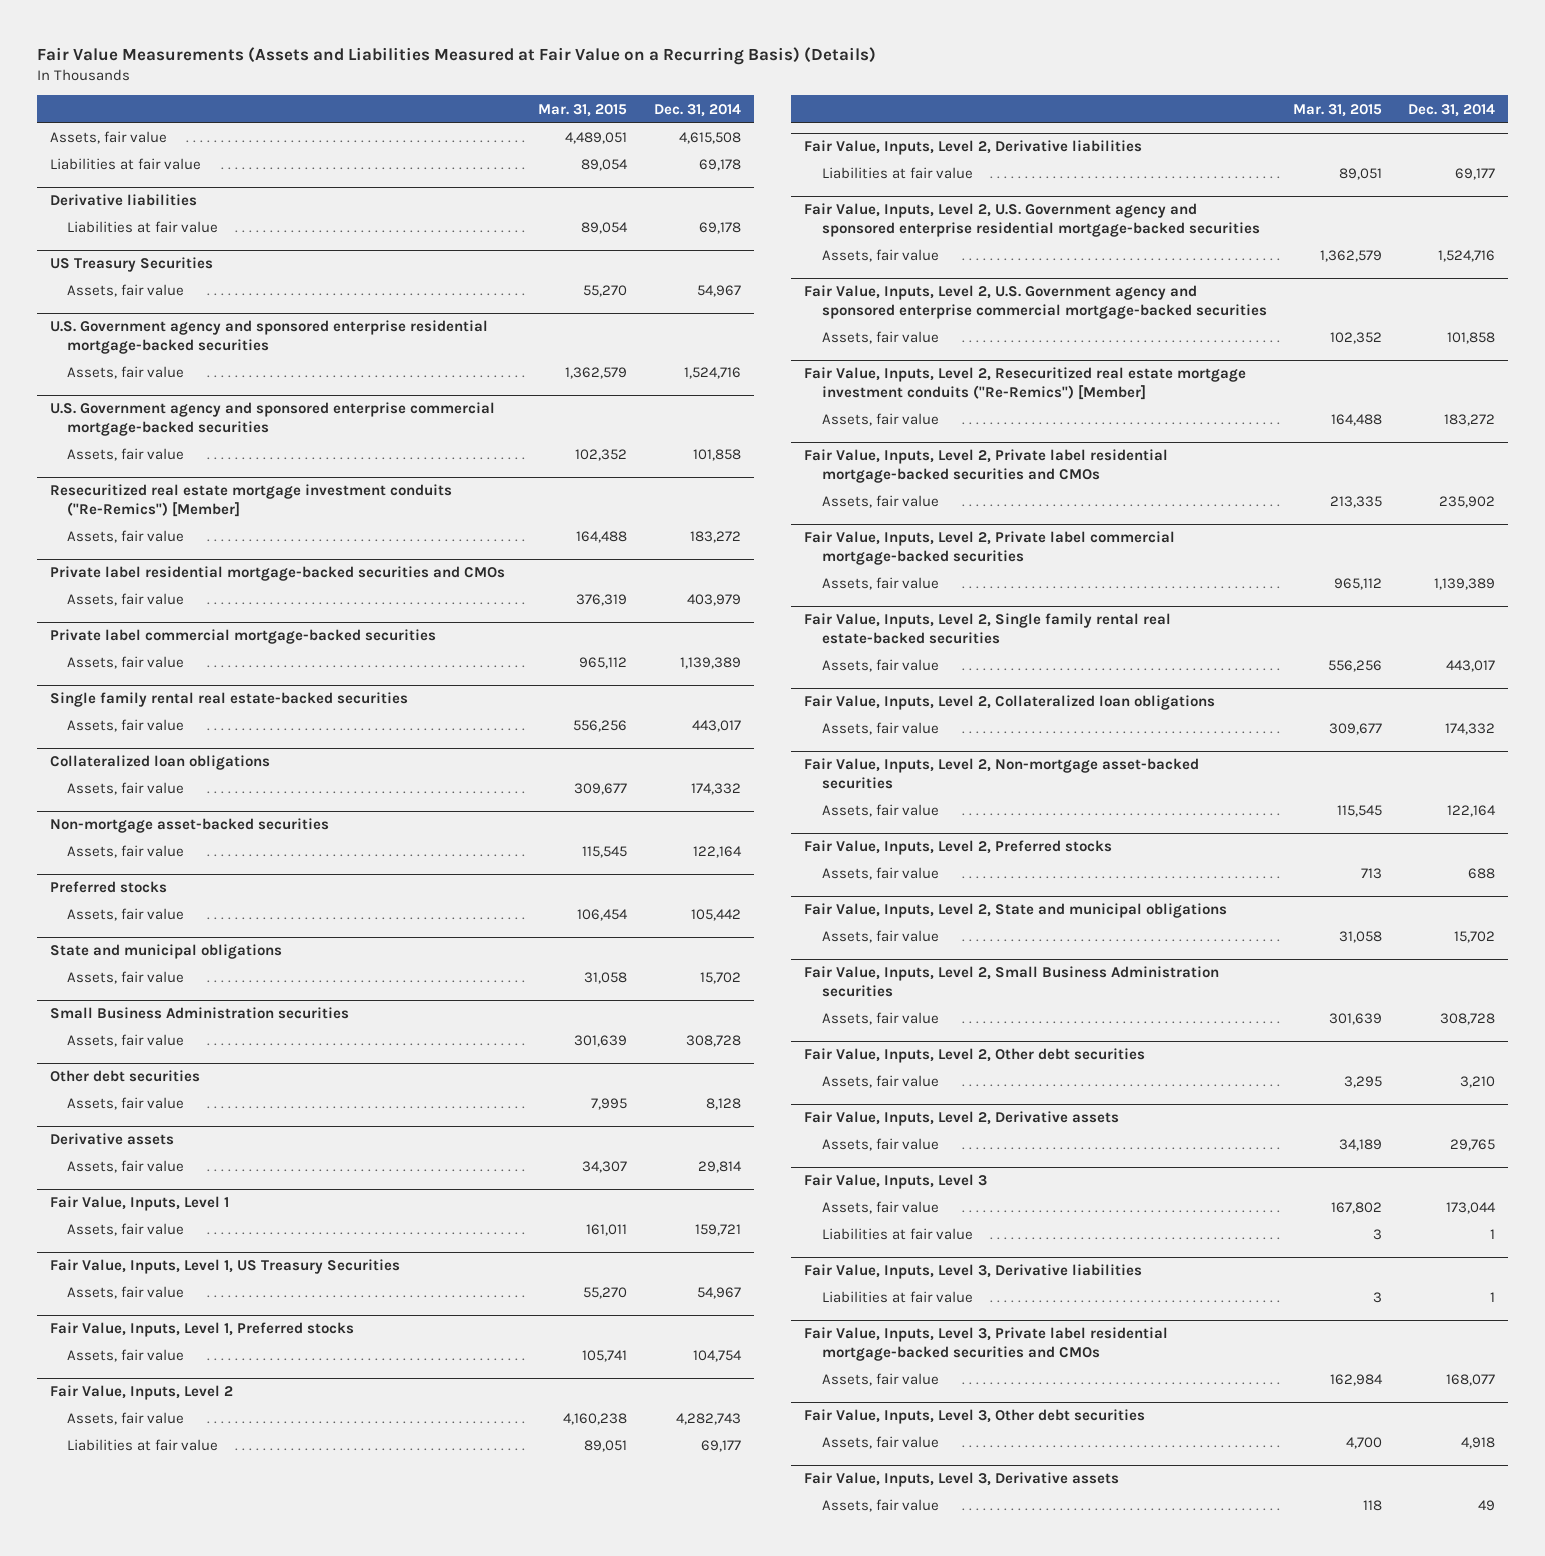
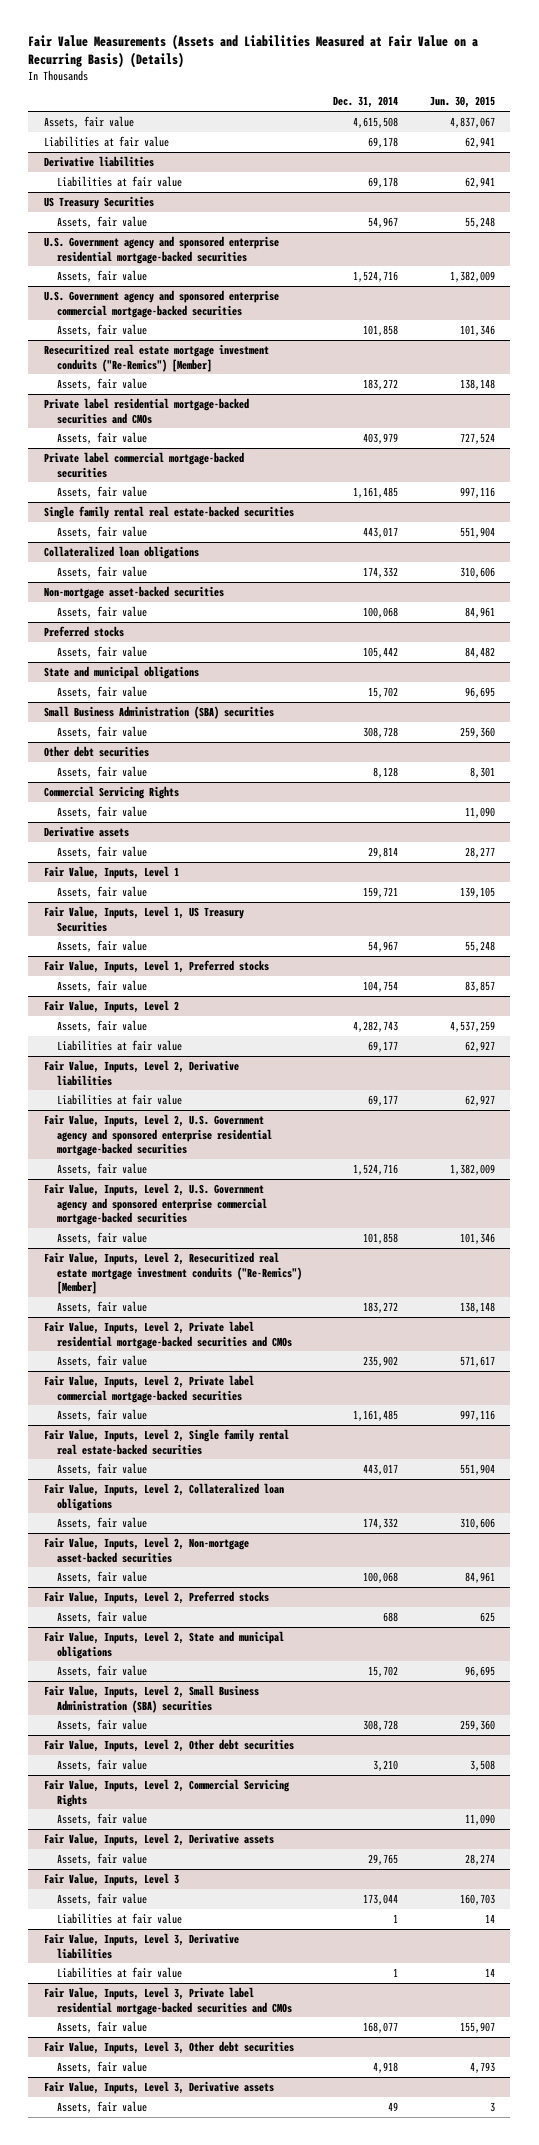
[538,103,628,117] Mar. 31, 2015 -> none
none -> [429,96,495,109] Jun. 30, 2015
[679,657,741,670] 1,139,389 -> [353,487,399,499] 1,161,485
[692,846,742,859] 122,164 -> [363,607,399,619] 100,068
[49,1007,349,1020] Small Business Administration securities -> [43,706,274,720] Small Business Administration (SBA) securities
none -> [43,786,179,800] Commercial Servicing Rights
none -> [56,806,147,819] Assets, fair value
[1434,578,1496,591] 1,139,389 -> [353,1410,399,1422] 1,161,485
[1447,805,1497,818] 122,164 -> [363,1572,399,1584] 100,068
[804,966,1220,997] Fair Value, Inputs, Level 2, Small Business Administration securities -> [43,1685,259,1713] Fair Value, Inputs, Level 2, Small Business Administration (SBA) securities
none -> [43,1779,290,1807] Fair Value, Inputs, Level 2, Commercial Servicing Rights
none -> [56,1813,147,1826] Assets, fair value

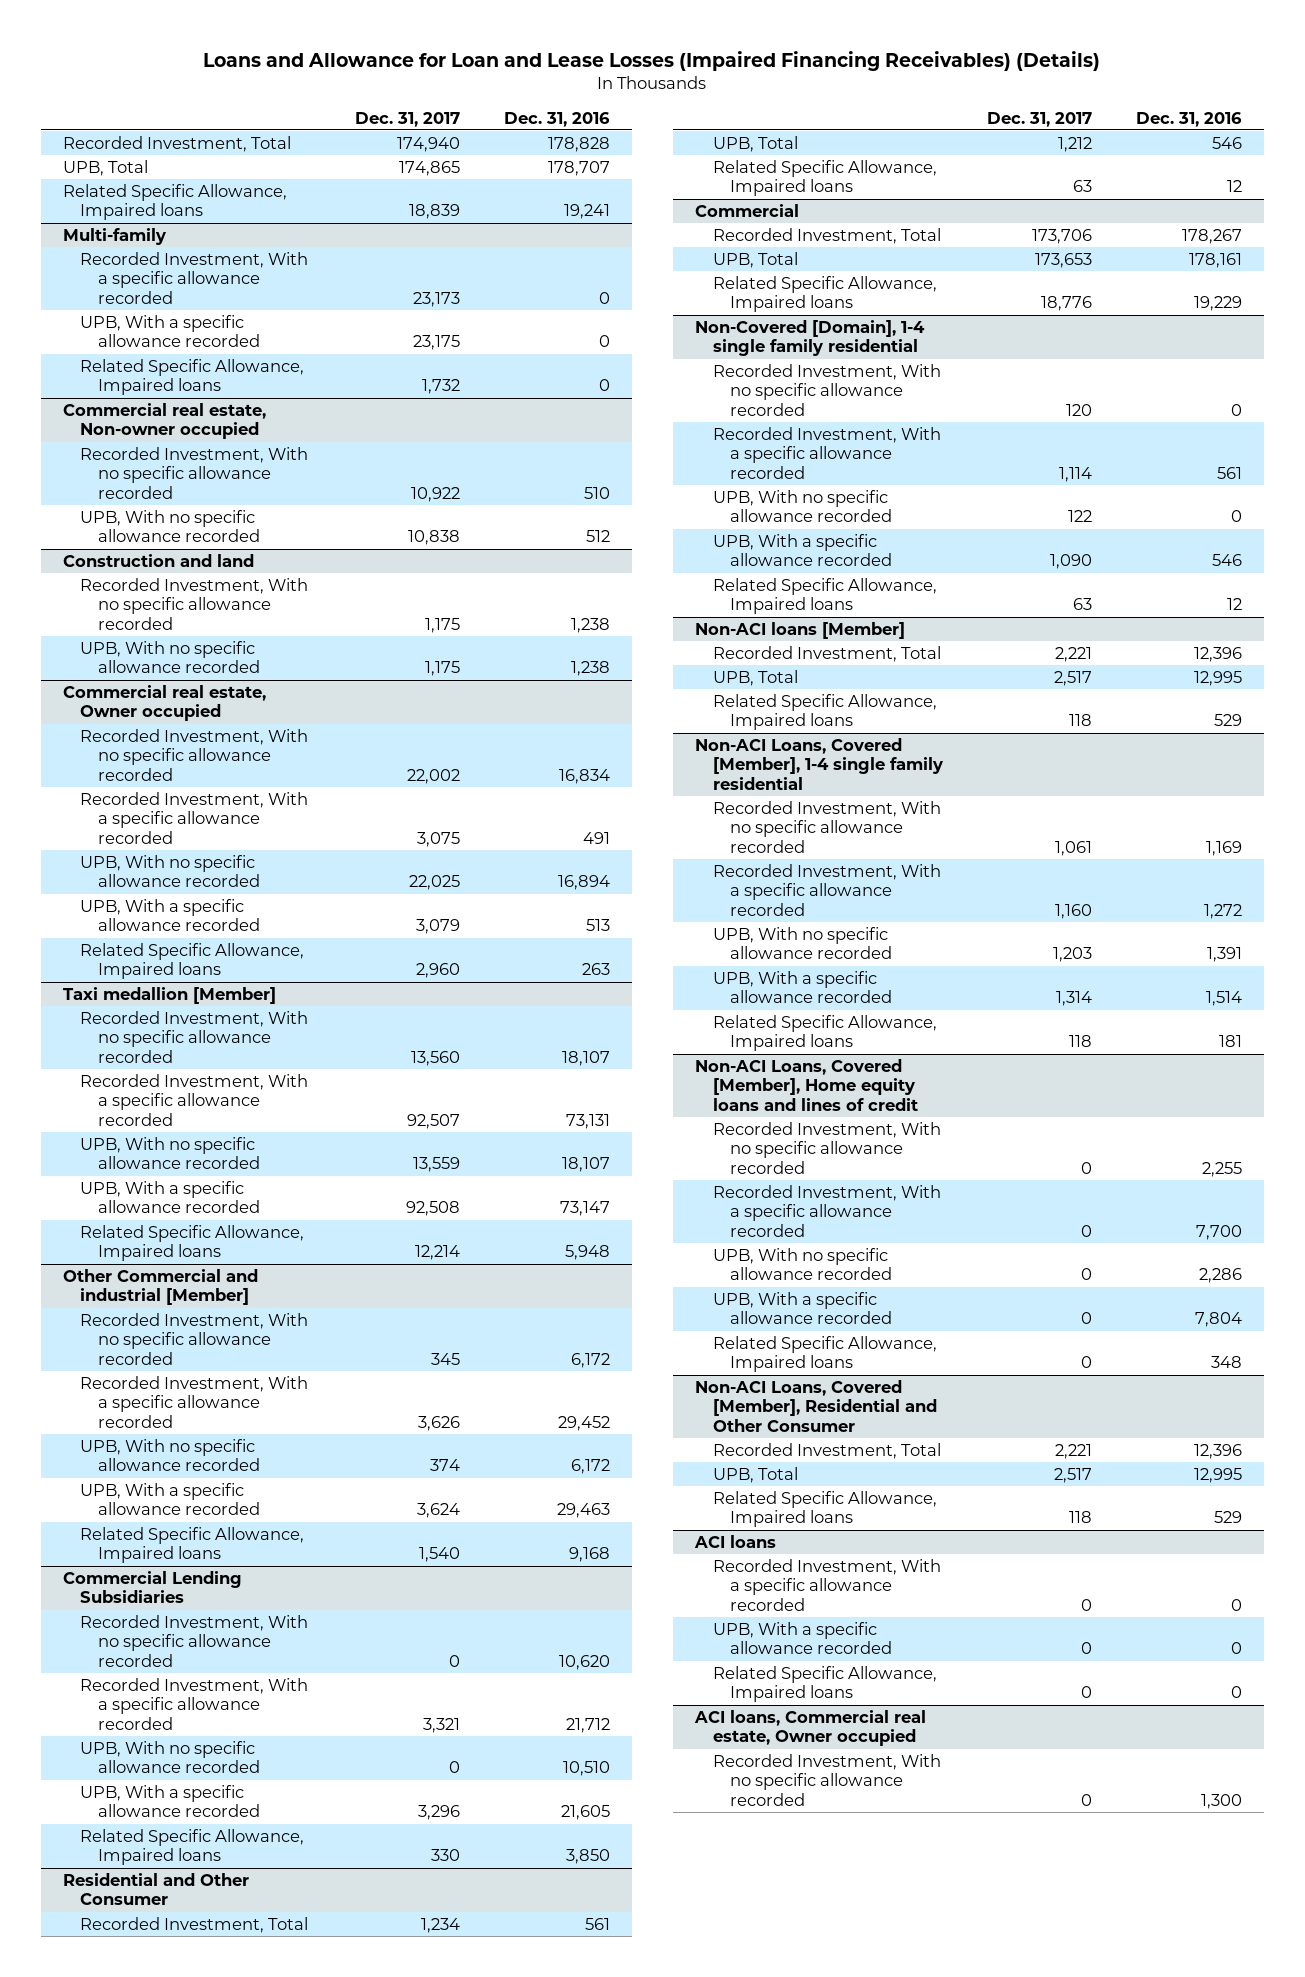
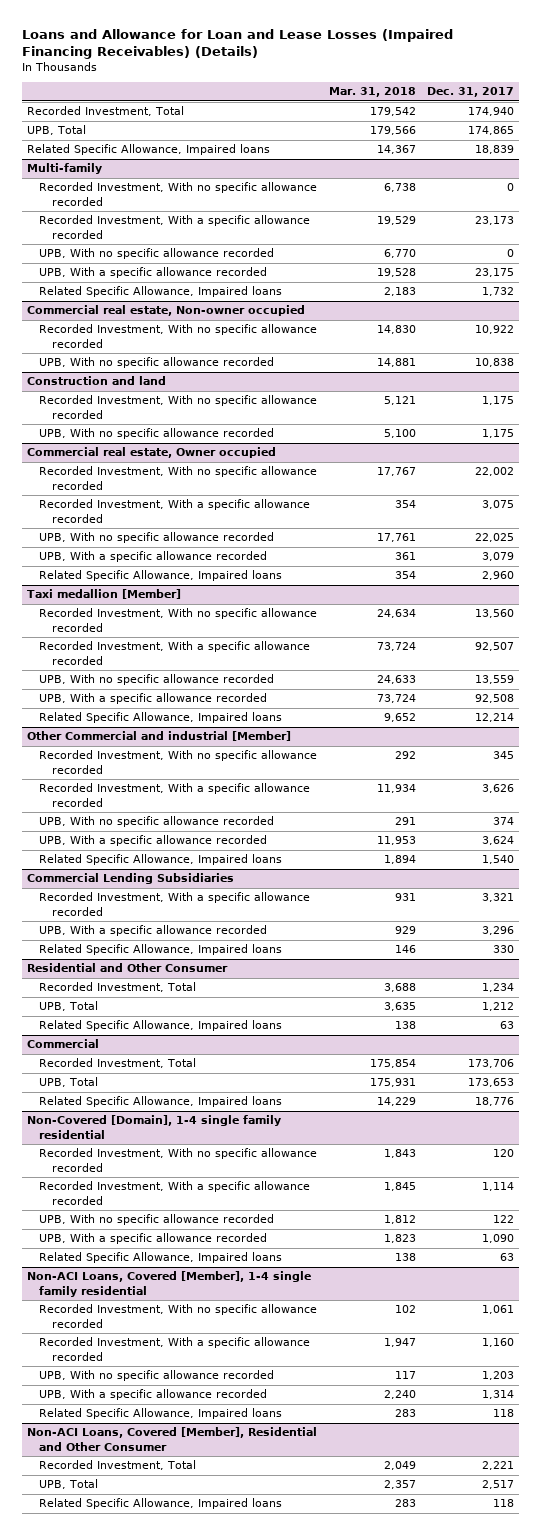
[503,111,610,127] Dec. 31, 2016 -> none
none -> [328,87,416,98] Mar. 31, 2018
none -> [39,182,318,206] Recorded Investment, With no specific allowance recorded
none -> [39,248,275,260] UPB, With no specific allowance recorded
[80,1614,309,1667] Recorded Investment, With no specific allowance recorded -> none
[80,1740,260,1774] UPB, With no specific allowance recorded -> none
[695,621,906,639] Non-ACI loans [Member] -> none
[712,645,941,662] Recorded Investment, Total -> none
[712,669,798,686] UPB, Total -> none
[712,693,937,731] Related Specific Allowance, Impaired loans -> none
[695,1058,918,1111] Non-ACI Loans, Covered [Member], Home equity loans and lines of credit -> none
[712,1121,941,1174] Recorded Investment, With no specific allowance recorded -> none
[712,1184,941,1237] Recorded Investment, With a specific allowance recorded -> none
[712,1247,892,1281] UPB, With no specific allowance recorded -> none
[712,1291,892,1325] UPB, With a specific allowance recorded -> none
[712,1335,937,1373] Related Specific Allowance, Impaired loans -> none
[694,1534,777,1548] ACI loans -> none
[712,1558,941,1611] Recorded Investment, With a specific allowance recorded -> none
[712,1621,892,1655] UPB, With a specific allowance recorded -> none
[712,1665,937,1703] Related Specific Allowance, Impaired loans -> none
[694,1709,927,1747] ACI loans, Commercial real estate, Owner occupied -> none
[712,1753,941,1806] Recorded Investment, With no specific allowance recorded -> none

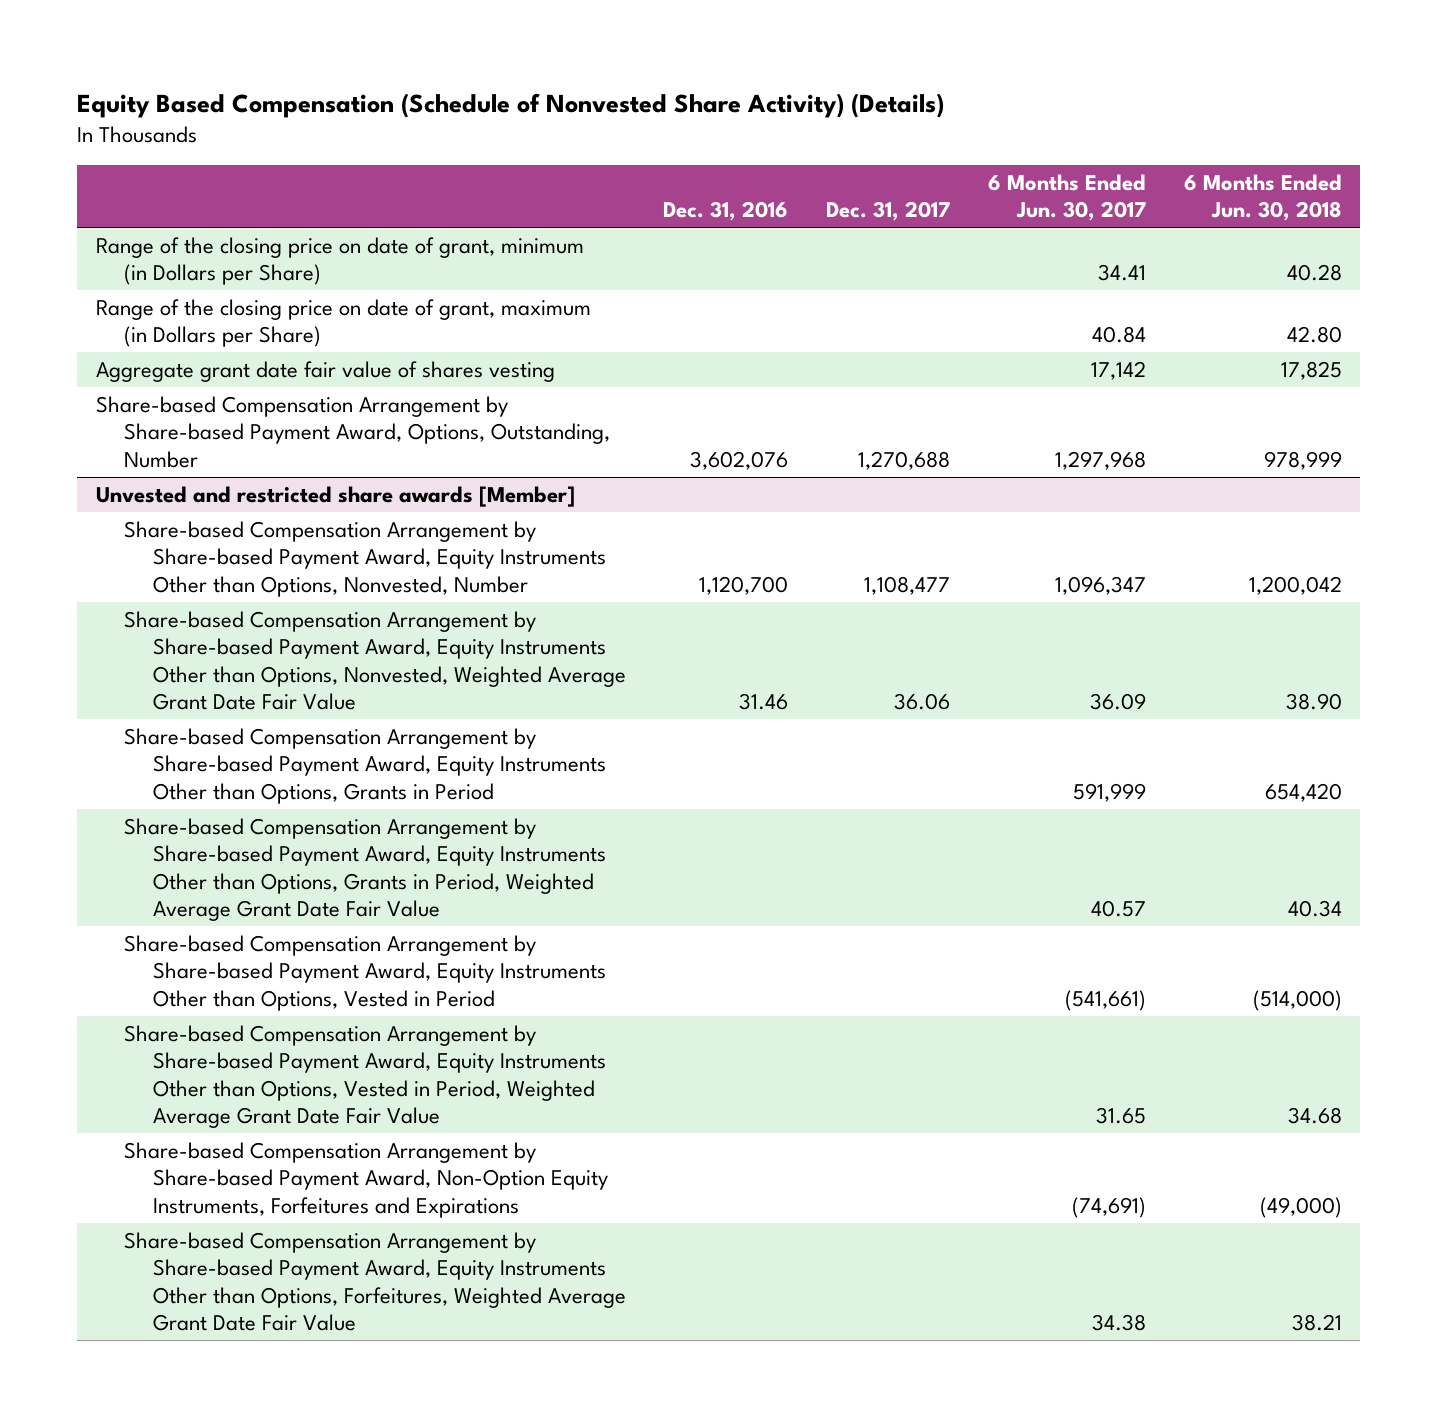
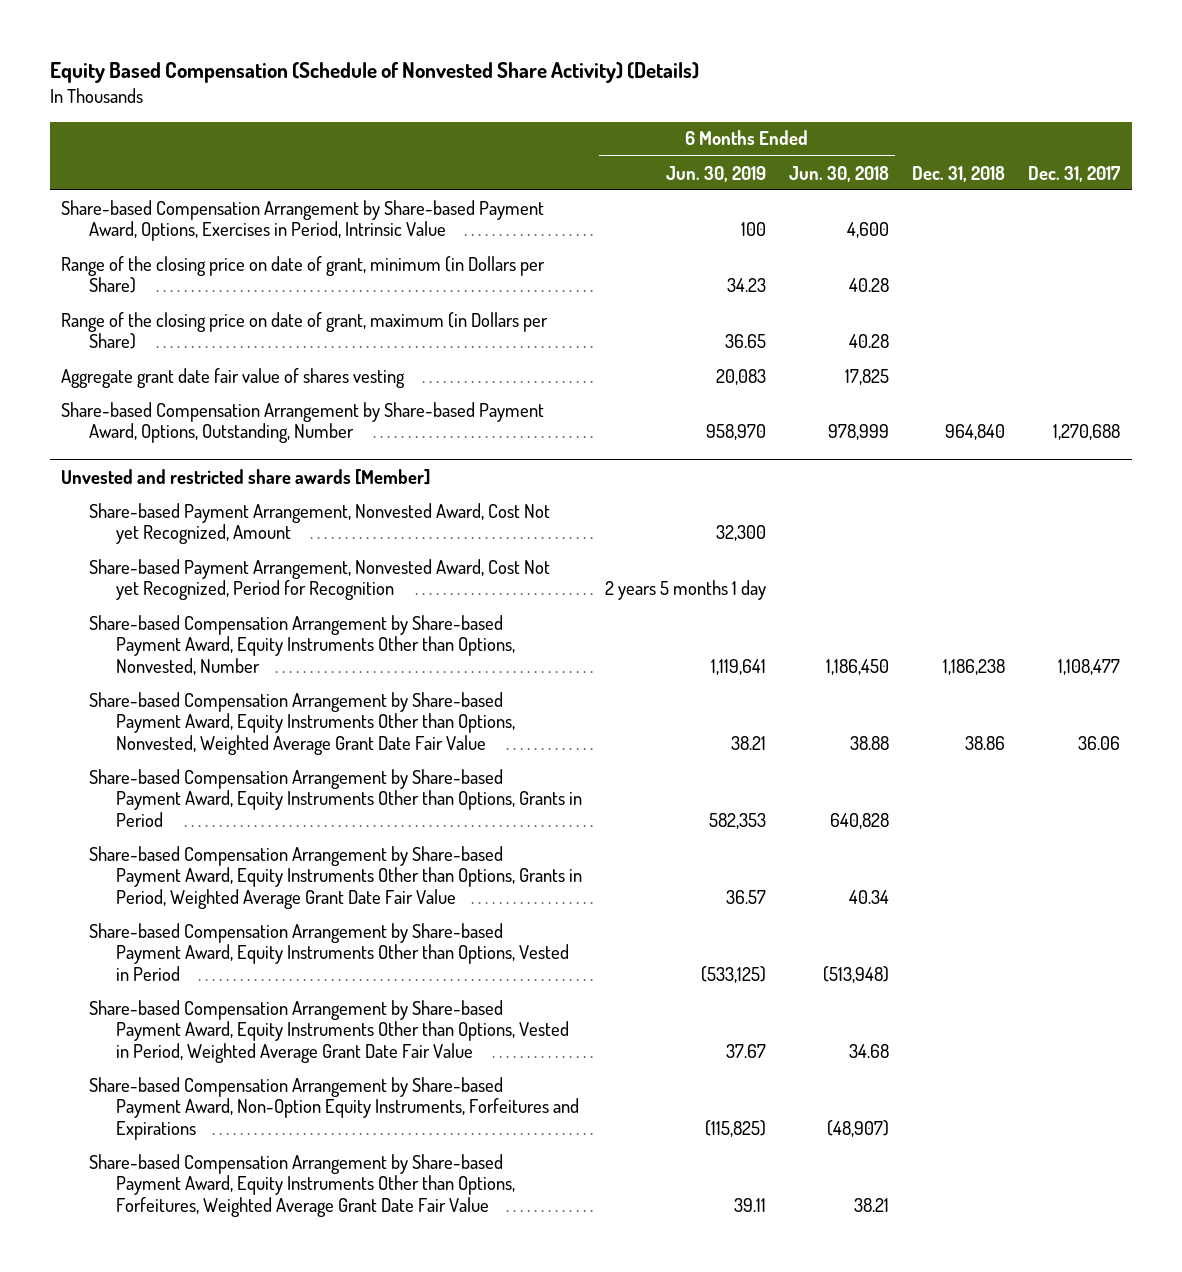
[663,201,789,222] Dec. 31, 2016 -> none
[987,173,1146,222] 6 Months Ended Jun. 30, 2017 -> none
none -> [665,165,766,182] Jun. 30, 2019
none -> [912,165,1006,182] Dec. 31, 2018
none -> [61,199,545,242] Share-based Compensation Arrangement by Share-based Payment Award, Options, Exercises in Period, Intrinsic Value
[1286,326,1342,344] 42.80 -> [848,334,889,349] 40.28
none -> [88,502,550,545] Share-based Payment Arrangement, Nonvested Award, Cost Not yet Recognized, Amount
none -> [88,558,550,601] Share-based Payment Arrangement, Nonvested Award, Cost Not yet Recognized, Period for Recognition
[1248,575,1342,595] 1,200,042 -> [825,658,889,675] 1,186,450
[1285,692,1342,710] 38.90 -> [849,735,889,750] 38.88
[1264,782,1342,802] 654,420 -> [829,812,889,829] 640,828
[1252,989,1342,1011] (514,000) -> [822,965,889,983] (513,948)
[1259,1196,1342,1218] (49,000) -> [826,1119,889,1137] (48,907)

